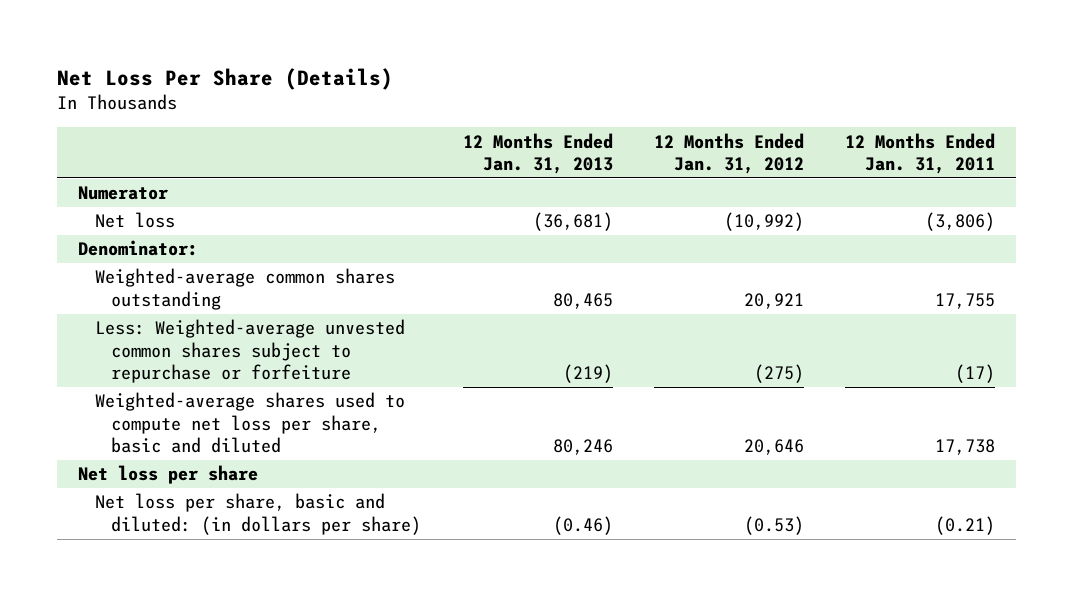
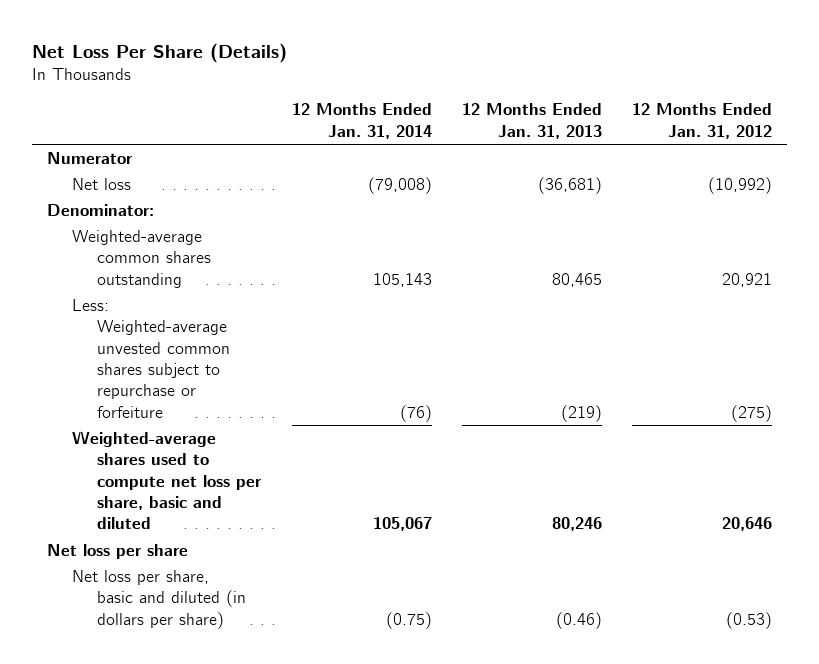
[845,132,996,174] 12 Months Ended Jan. 31, 2011 -> none
none -> [291,103,432,139] 12 Months Ended Jan. 31, 2014
[94,493,422,535] Net loss per share, basic and diluted: (in dollars per share) -> [72,569,247,629] Net loss per share, basic and diluted (in dollars per share)

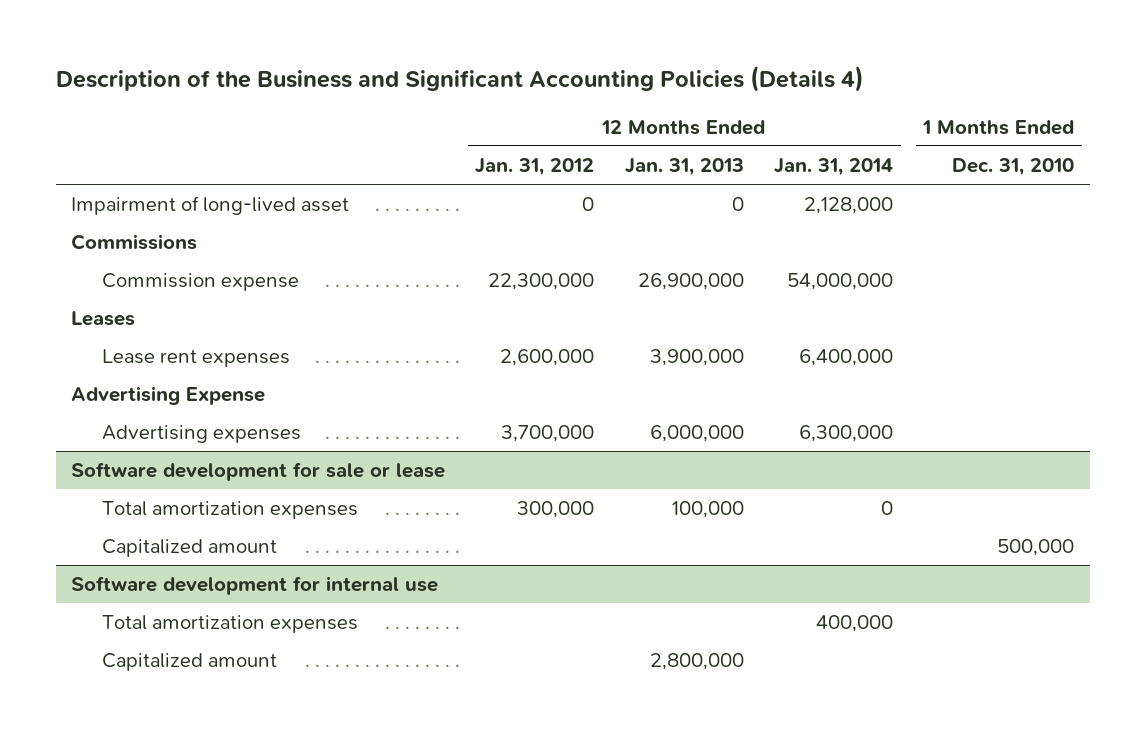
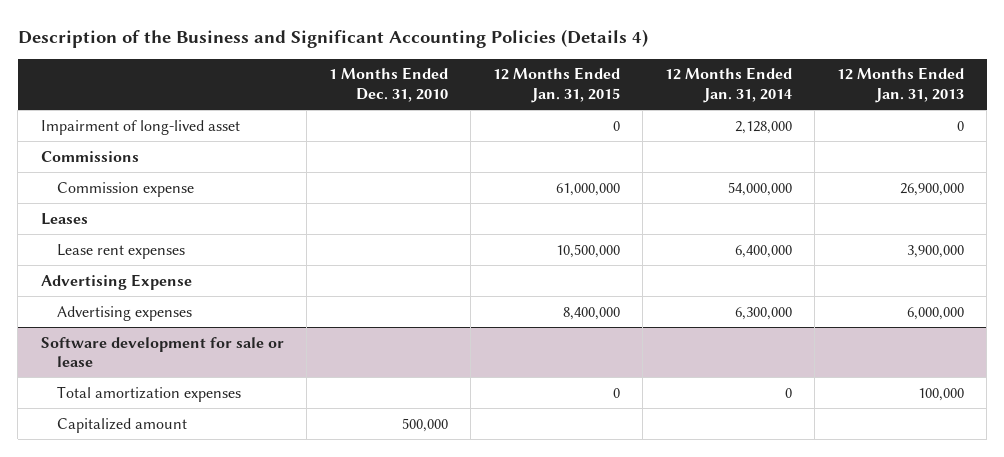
[475,157,595,176] Jan. 31, 2012 -> none
none -> [492,67,620,103] 12 Months Ended Jan. 31, 2015
[71,575,439,595] Software development for internal use -> none
[102,614,359,633] Total amortization expenses -> none
[102,652,278,671] Capitalized amount -> none

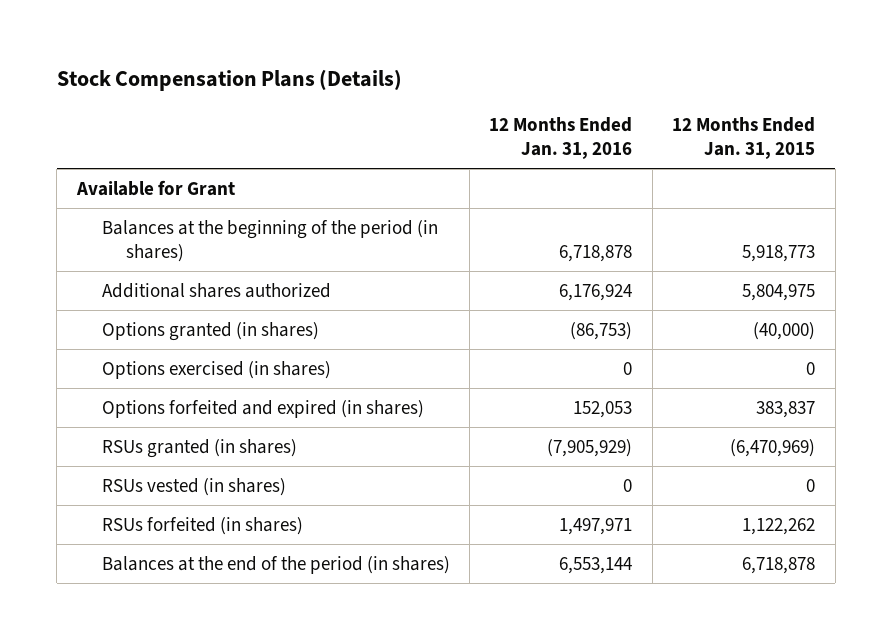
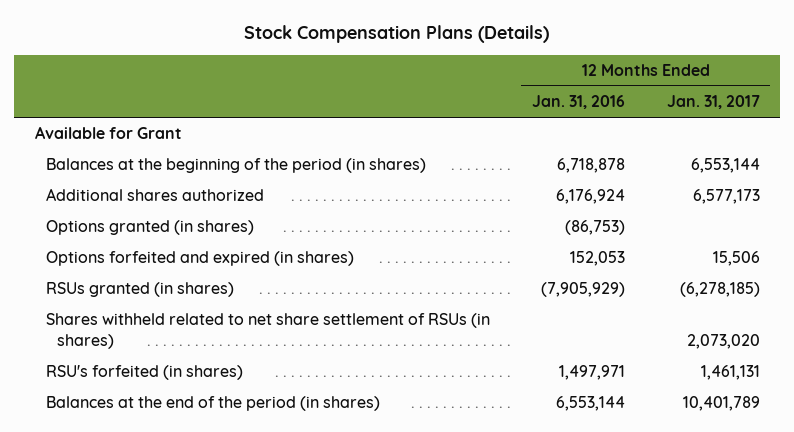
[672,116,816,160] 12 Months Ended Jan. 31, 2015 -> none
none -> [666,95,760,110] Jan. 31, 2017
[101,360,331,379] Options exercised (in shares) -> none
[101,477,286,496] RSUs vested (in shares) -> none
none -> [46,313,491,349] Shares withheld related to net share settlement of RSUs (in shares)
[101,516,303,535] RSUs forfeited (in shares) -> [46,365,244,381] RSU's forfeited (in shares)

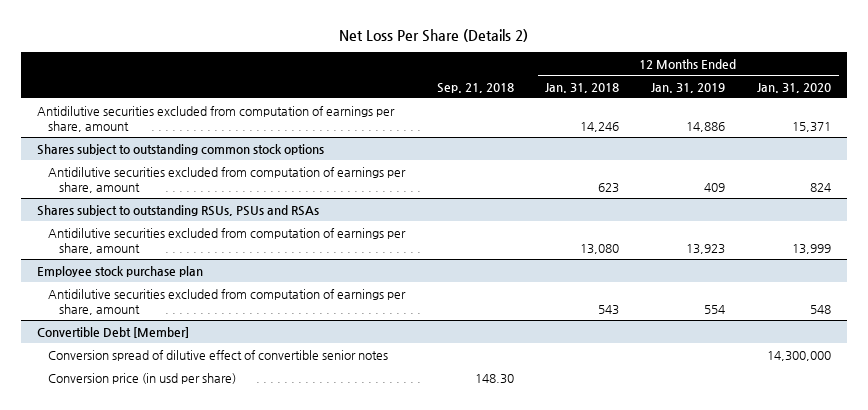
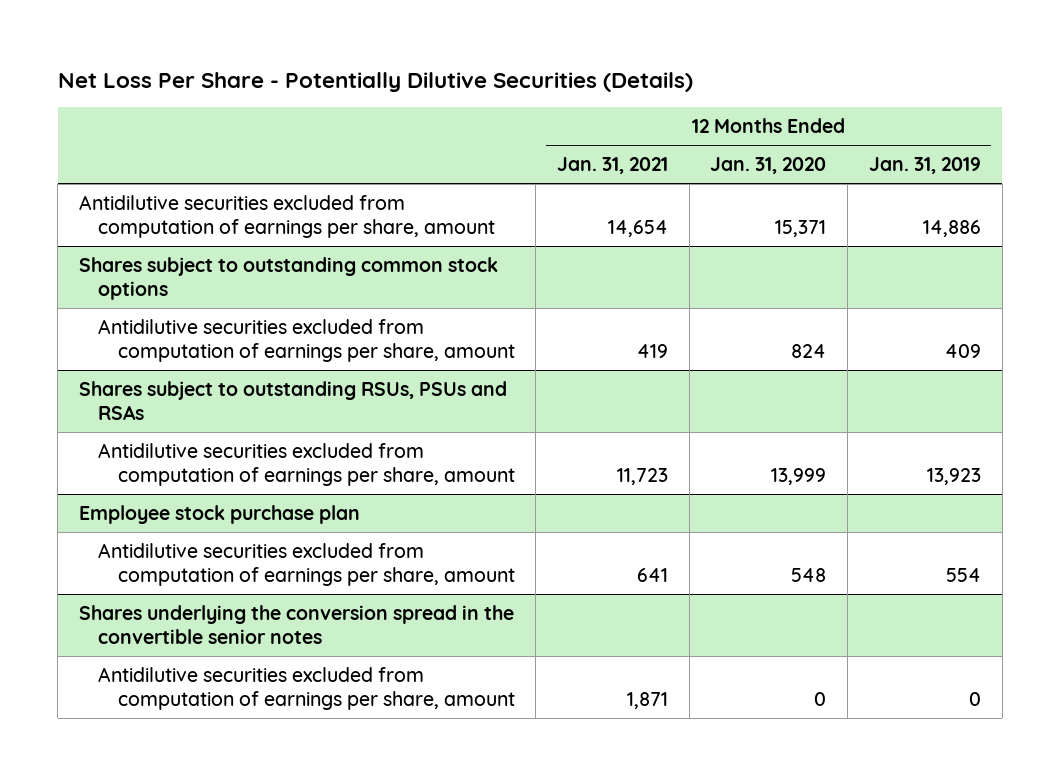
[339,29,529,43] Net Loss Per Share (Details 2) -> [57,71,693,92] Net Loss Per Share - Potentially Dilutive Securities (Details)
[436,82,514,93] Sep. 21, 2018 -> none
[545,82,620,93] Jan. 31, 2018 -> none
none -> [557,157,669,175] Jan. 31, 2021
[37,326,190,338] Convertible Debt [Member] -> none
[48,349,389,361] Conversion spread of dilutive effect of convertible senior notes -> none
[48,372,237,384] Conversion price (in usd per share) -> none
none -> [78,604,514,644] Shares underlying the conversion spread in the convertible senior notes
none -> [98,666,515,710] Antidilutive securities excluded from computation of earnings per share, amount

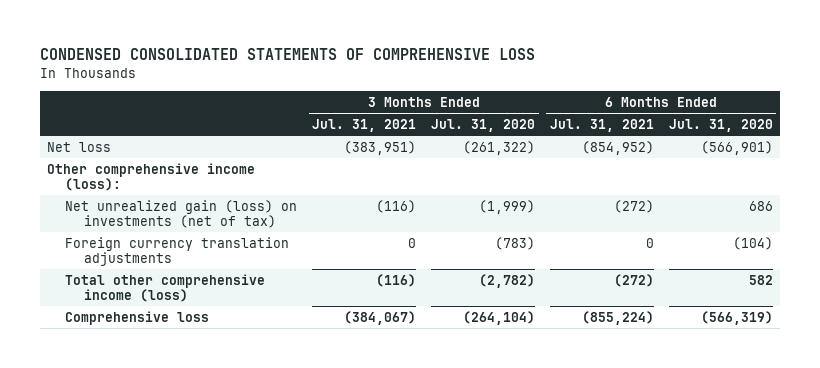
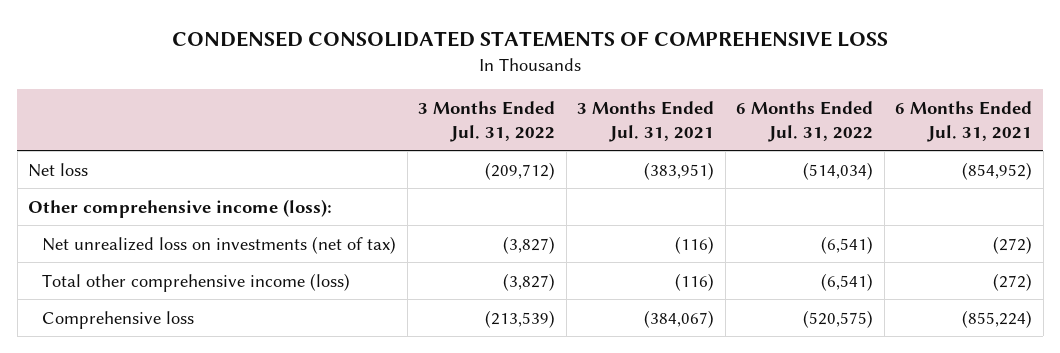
[431,118,536,132] Jul. 31, 2020 -> none
[668,118,773,132] Jul. 31, 2020 -> none
none -> [418,100,556,142] 3 Months Ended Jul. 31, 2022
none -> [736,100,874,142] 6 Months Ended Jul. 31, 2022
[65,236,290,266] Foreign currency translation adjustments -> none
[65,199,298,228] Net unrealized gain (loss) on investments (net of tax) -> [42,235,397,254] Net unrealized loss on investments (net of tax)

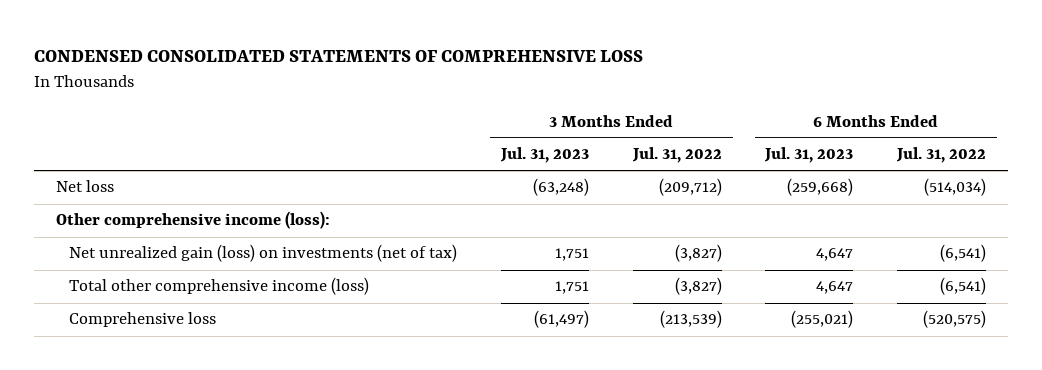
[577,100,715,142] 3 Months Ended Jul. 31, 2021 -> none
[895,100,1033,142] 6 Months Ended Jul. 31, 2021 -> none
none -> [500,147,590,164] Jul. 31, 2023
none -> [764,147,854,164] Jul. 31, 2023
[42,235,397,254] Net unrealized loss on investments (net of tax) -> [69,244,458,263] Net unrealized gain (loss) on investments (net of tax)

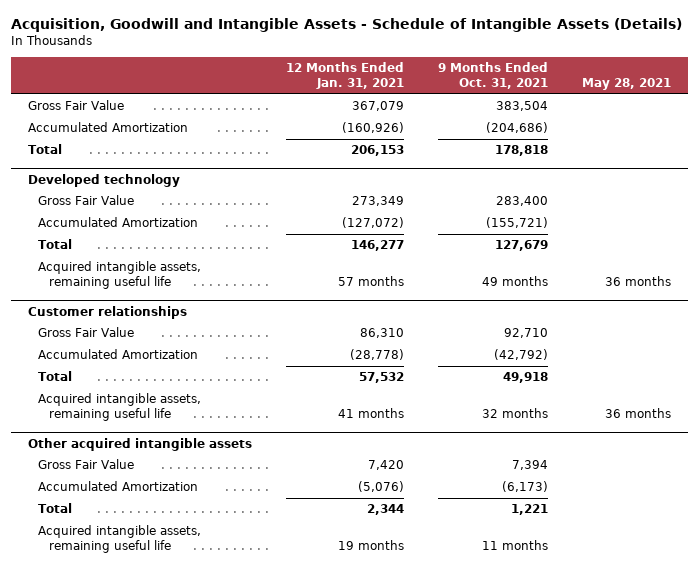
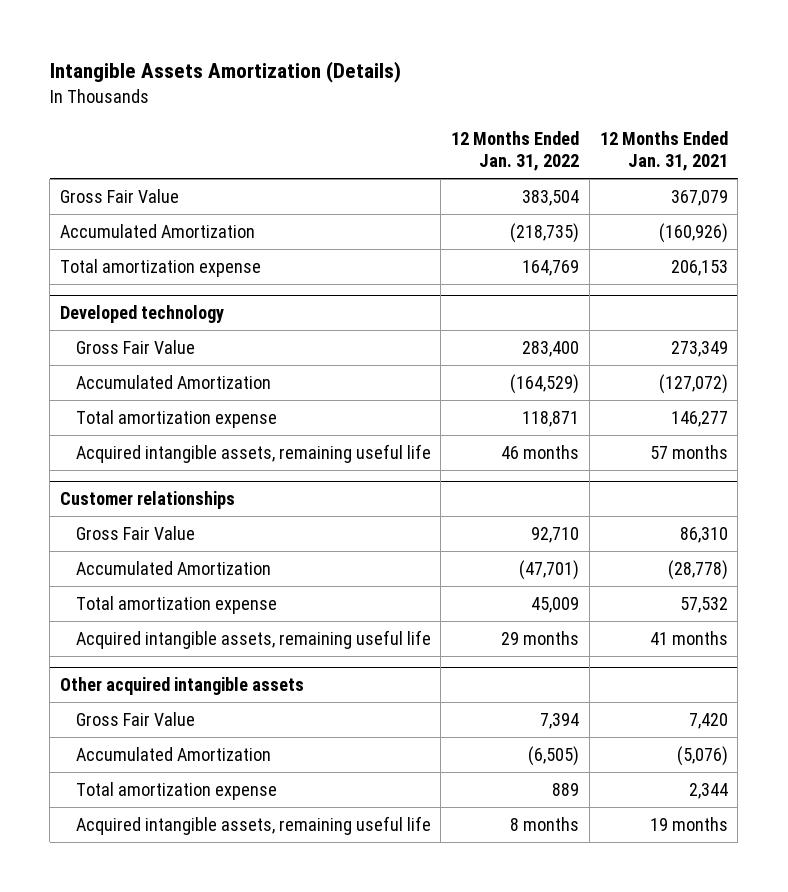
[11,18,683,33] Acquisition, Goodwill and Intangible Assets - Schedule of Intangible Assets (Details) -> [49,60,401,83] Intangible Assets Amortization (Details)
[437,62,548,89] 9 Months Ended Oct. 31, 2021 -> none
[581,77,671,90] May 28, 2021 -> none
none -> [451,130,580,172] 12 Months Ended Jan. 31, 2022
[28,144,63,155] Total -> [59,258,261,277] Total amortization expense
[38,239,73,250] Total -> [75,409,277,428] Total amortization expense
[38,371,73,382] Total -> [75,595,277,614] Total amortization expense
[38,503,73,514] Total -> [75,781,277,800] Total amortization expense

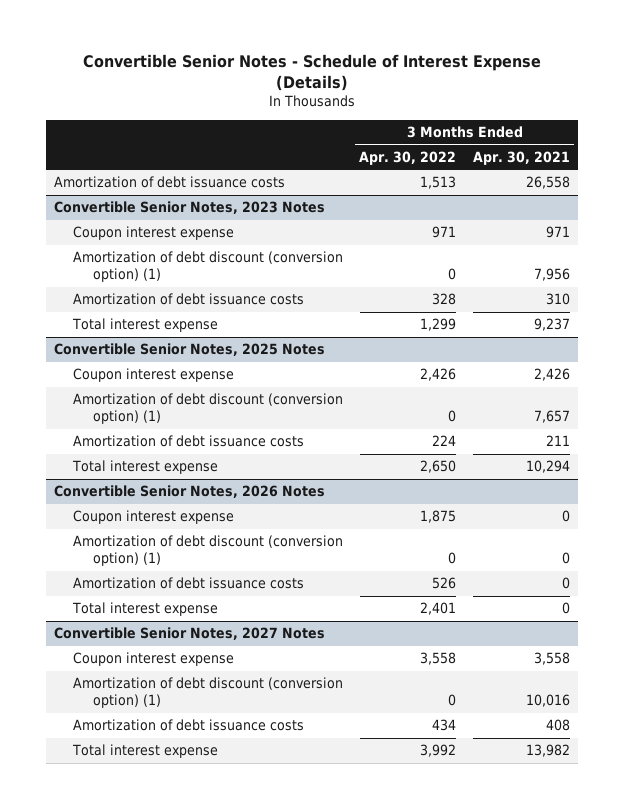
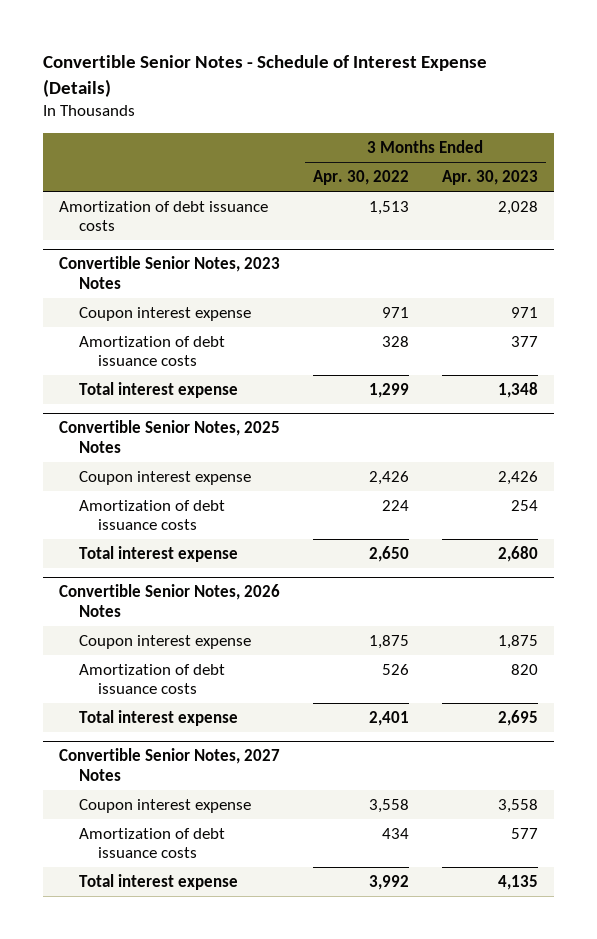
[472,150,570,165] Apr. 30, 2021 -> none
none -> [441,169,538,185] Apr. 30, 2023
[73,251,344,283] Amortization of debt discount (conversion option) (1) -> none
[73,393,344,425] Amortization of debt discount (conversion option) (1) -> none
[73,535,344,567] Amortization of debt discount (conversion option) (1) -> none
[73,677,344,709] Amortization of debt discount (conversion option) (1) -> none

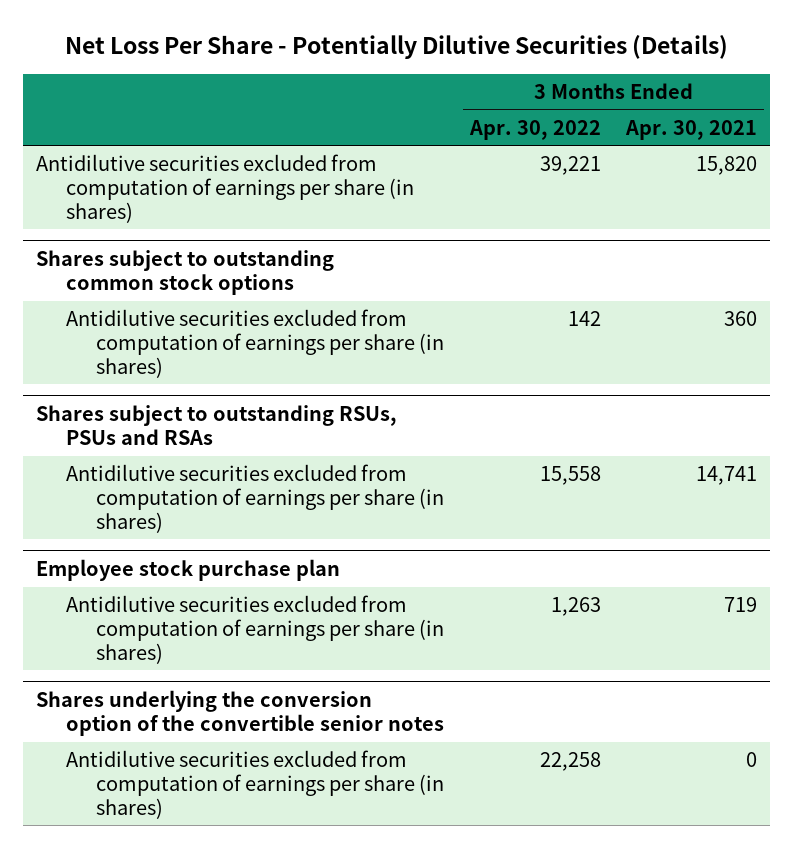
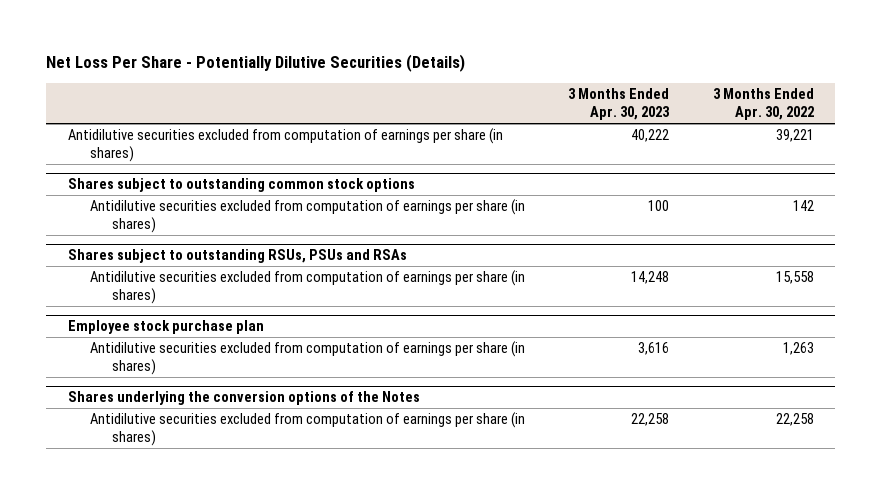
[625,119,758,140] Apr. 30, 2021 -> none
none -> [568,88,671,121] 3 Months Ended Apr. 30, 2023
[35,690,444,736] Shares underlying the conversion option of the convertible senior notes -> [67,391,420,406] Shares underlying the conversion options of the Notes

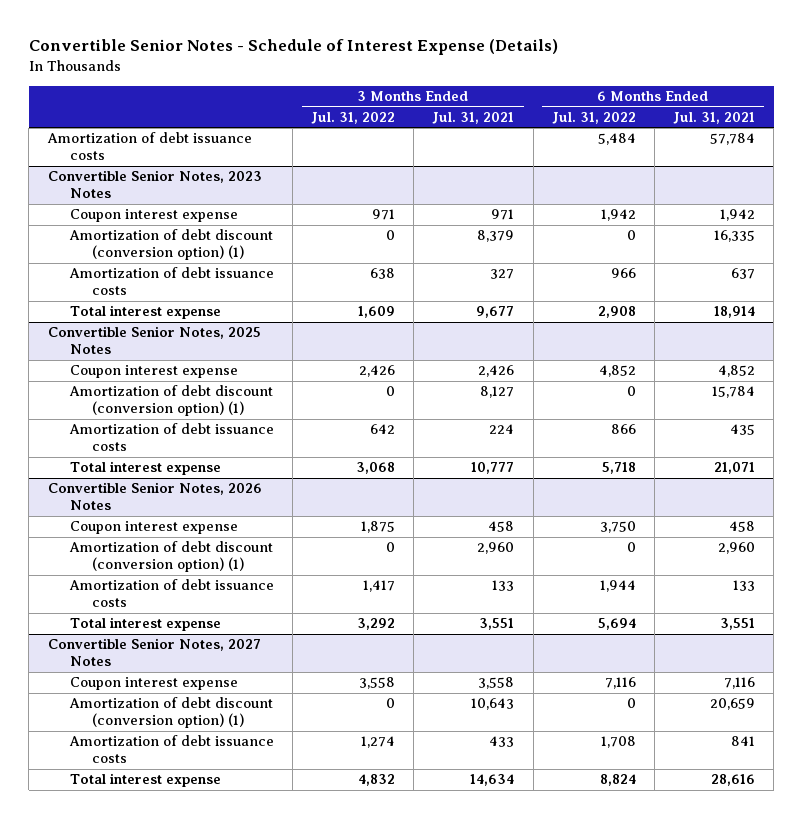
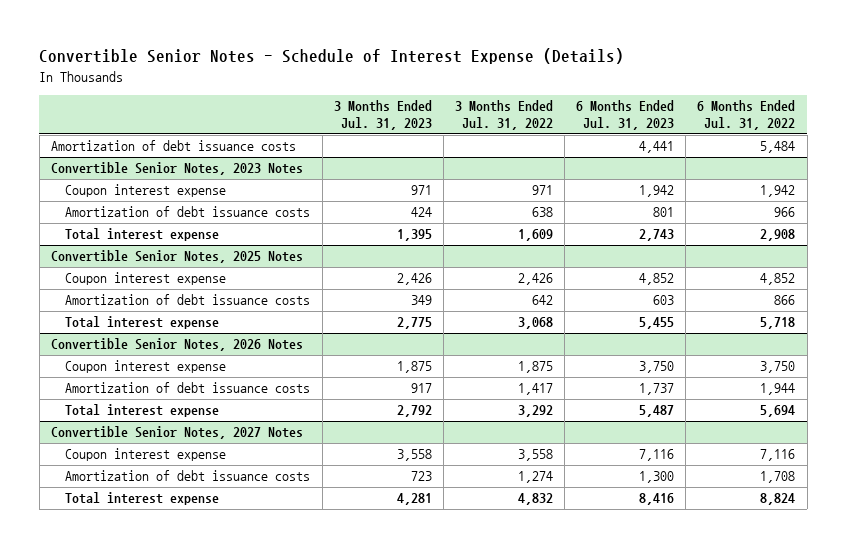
[432,111,515,124] Jul. 31, 2021 -> none
[672,111,755,124] Jul. 31, 2021 -> none
none -> [333,100,432,131] 3 Months Ended Jul. 31, 2023
none -> [576,100,675,131] 6 Months Ended Jul. 31, 2023
[69,229,274,261] Amortization of debt discount (conversion option) (1) -> none
[69,385,274,417] Amortization of debt discount (conversion option) (1) -> none
[69,541,274,573] Amortization of debt discount (conversion option) (1) -> none
[69,697,274,729] Amortization of debt discount (conversion option) (1) -> none

